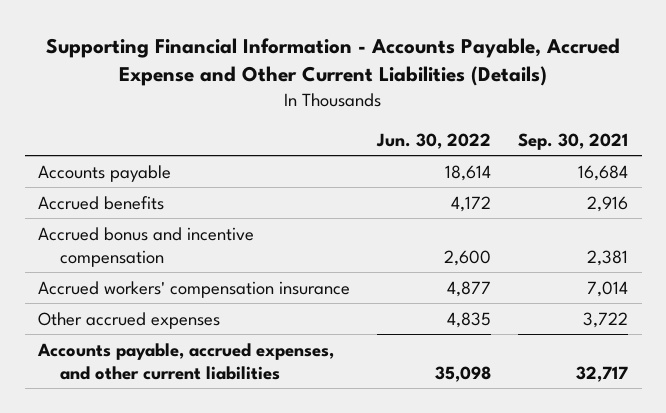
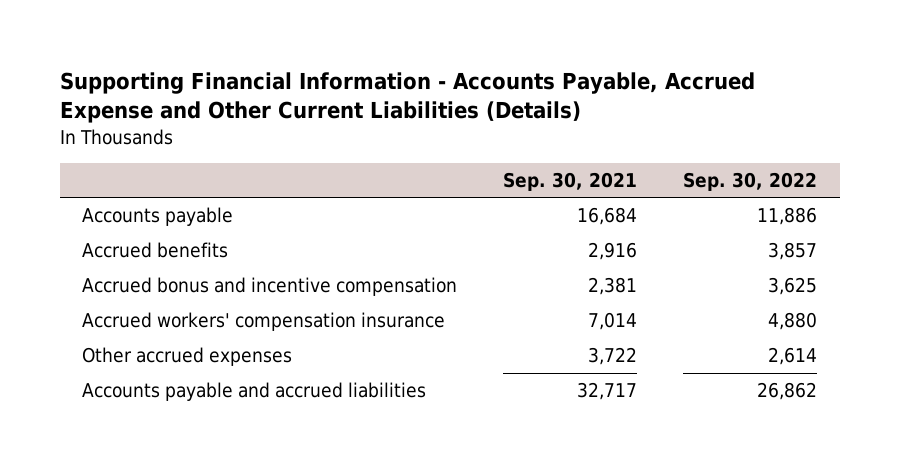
[376,132,492,149] Jun. 30, 2022 -> none
none -> [683,171,818,191] Sep. 30, 2022
[37,342,335,380] Accounts payable, accrued expenses, and other current liabilities -> [82,382,427,402] Accounts payable and accrued liabilities

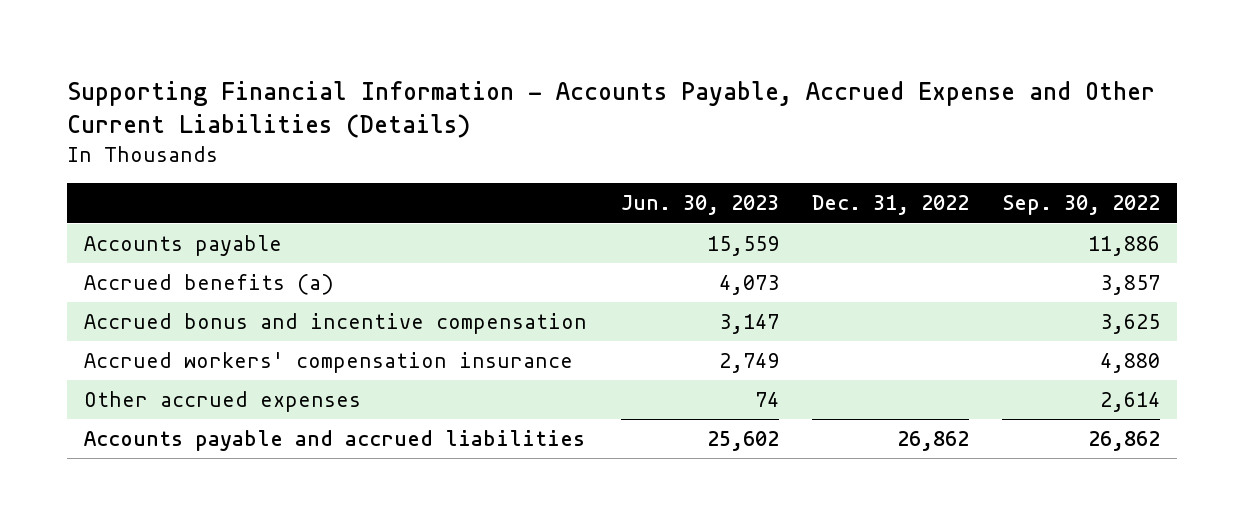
[503,171,638,191] Sep. 30, 2021 -> none
none -> [620,195,779,216] Jun. 30, 2023
none -> [811,195,969,216] Dec. 31, 2022
[82,242,229,259] Accrued benefits -> [84,274,335,296] Accrued benefits (a)

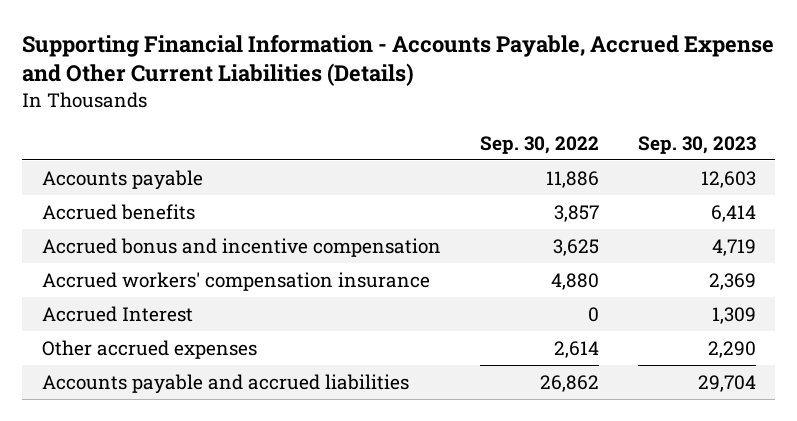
[620,195,779,216] Jun. 30, 2023 -> none
[811,195,969,216] Dec. 31, 2022 -> none
none -> [637,135,756,154] Sep. 30, 2023
[84,274,335,296] Accrued benefits (a) -> [41,203,195,220] Accrued benefits
none -> [41,305,193,322] Accrued Interest

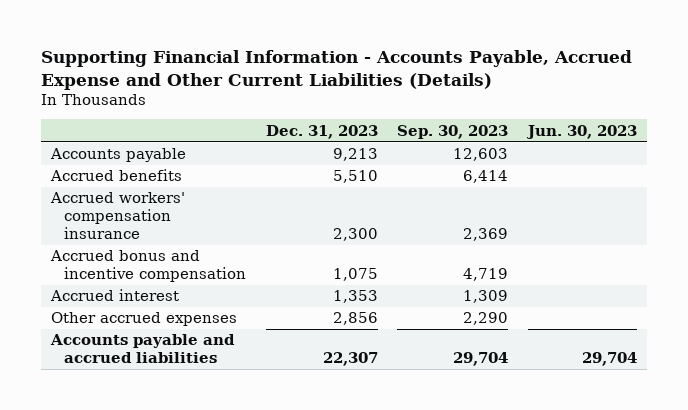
[479,135,599,154] Sep. 30, 2022 -> none
none -> [265,124,378,139] Dec. 31, 2023
none -> [526,124,638,139] Jun. 30, 2023
[41,237,441,257] Accrued bonus and incentive compensation -> [49,250,246,283] Accrued bonus and incentive compensation
[41,305,193,322] Accrued Interest -> [49,289,179,302] Accrued interest

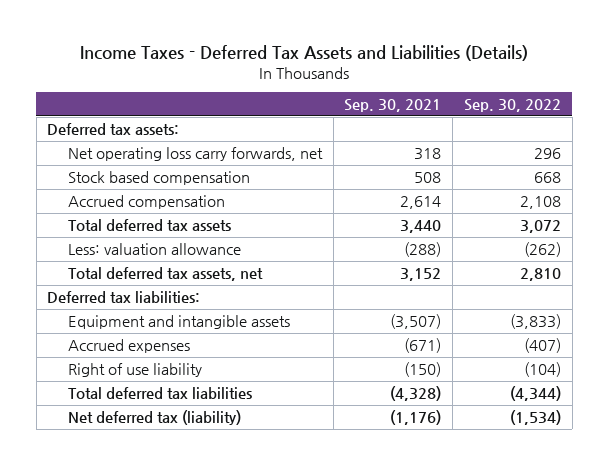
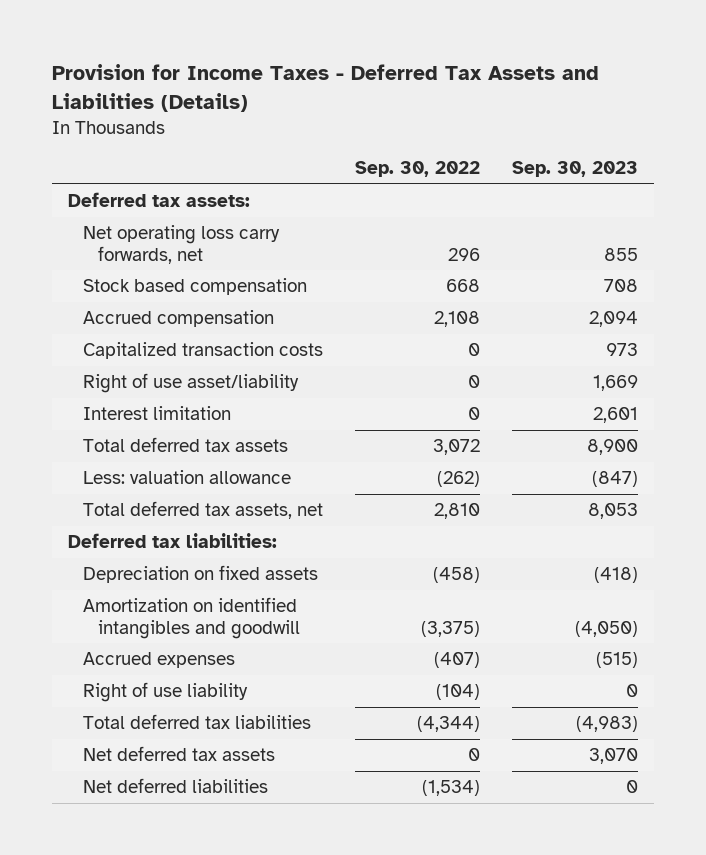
[80,45,529,62] Income Taxes - Deferred Tax Assets and Liabilities (Details) -> [51,64,599,112] Provision for Income Taxes - Deferred Tax Assets and Liabilities (Details)
[344,98,442,112] Sep. 30, 2021 -> none
none -> [512,161,639,178] Sep. 30, 2023
none -> [82,342,323,360] Capitalized transaction costs
none -> [82,373,299,394] Right of use asset/liability
none -> [82,406,231,421] Interest limitation
[67,314,290,329] Equipment and intangible assets -> none
none -> [82,565,318,584] Depreciation on fixed assets
none -> [82,597,300,639] Amortization on identified intangibles and goodwill
none -> [82,746,275,762] Net deferred tax assets
[67,409,241,425] Net deferred tax (liability) -> [82,778,268,794] Net deferred liabilities

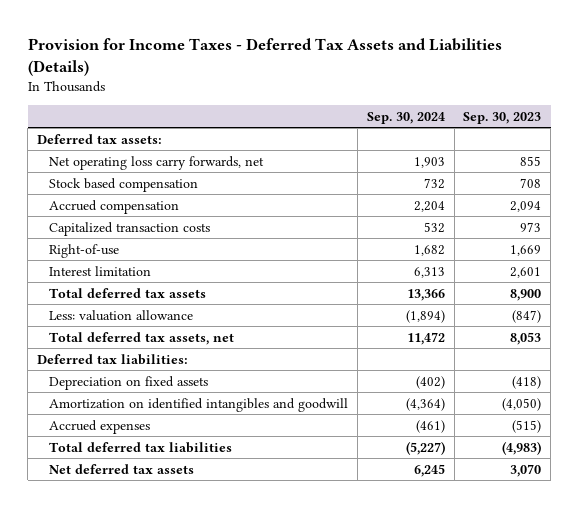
[355,161,481,178] Sep. 30, 2022 -> none
none -> [366,111,445,124] Sep. 30, 2024
[82,373,299,394] Right of use asset/liability -> [49,243,120,258] Right-of-use
[82,682,248,703] Right of use liability -> none
[82,778,268,794] Net deferred liabilities -> none

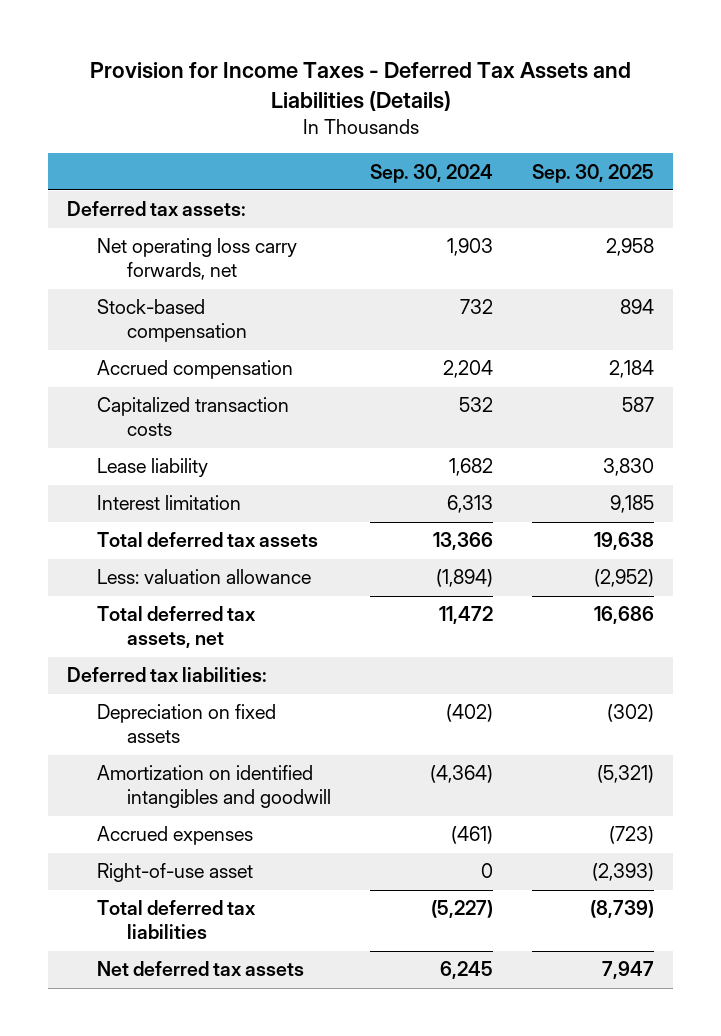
[463,111,542,124] Sep. 30, 2023 -> none
none -> [531,163,654,183] Sep. 30, 2025
[49,177,199,192] Stock based compensation -> [97,299,248,343] Stock-based compensation
[49,243,120,258] Right-of-use -> [97,458,209,478] Lease liability
none -> [97,863,254,883] Right-of-use asset

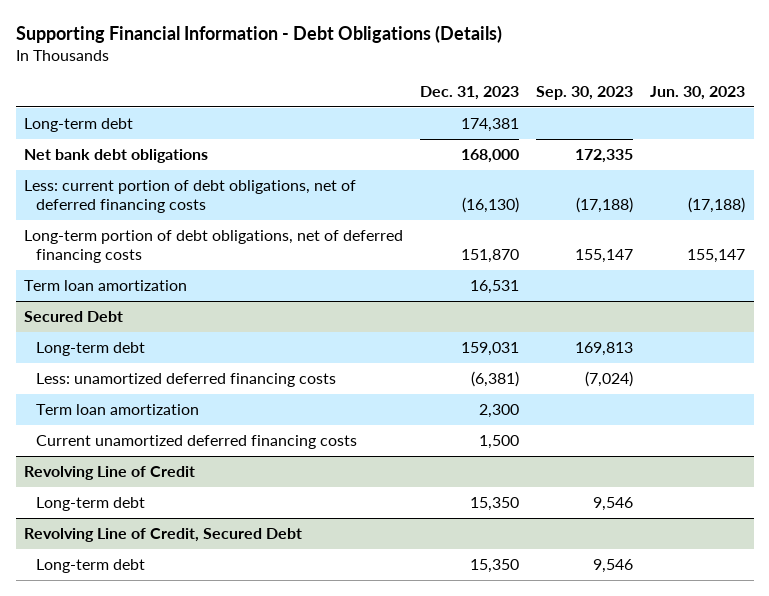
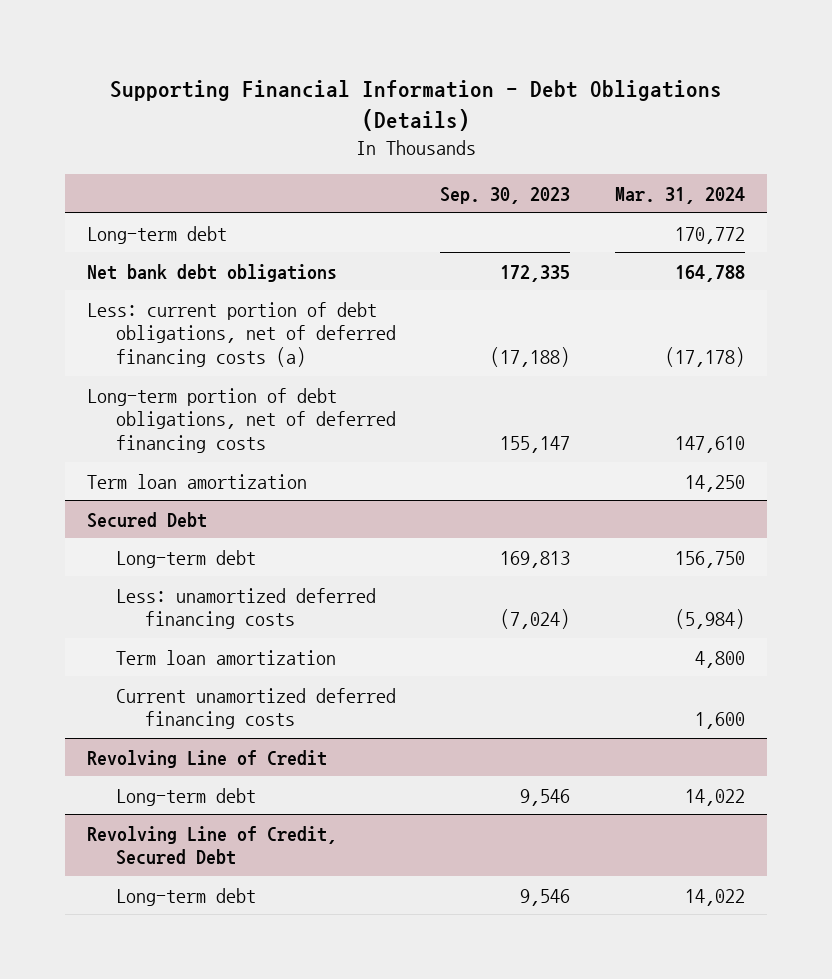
[420,85,520,100] Dec. 31, 2023 -> none
[650,85,746,100] Jun. 30, 2023 -> none
none -> [614,186,745,204] Mar. 31, 2024
[24,179,357,214] Less: current portion of debt obligations, net of deferred financing costs -> [87,301,396,368] Less: current portion of debt obligations, net of deferred financing costs (a)

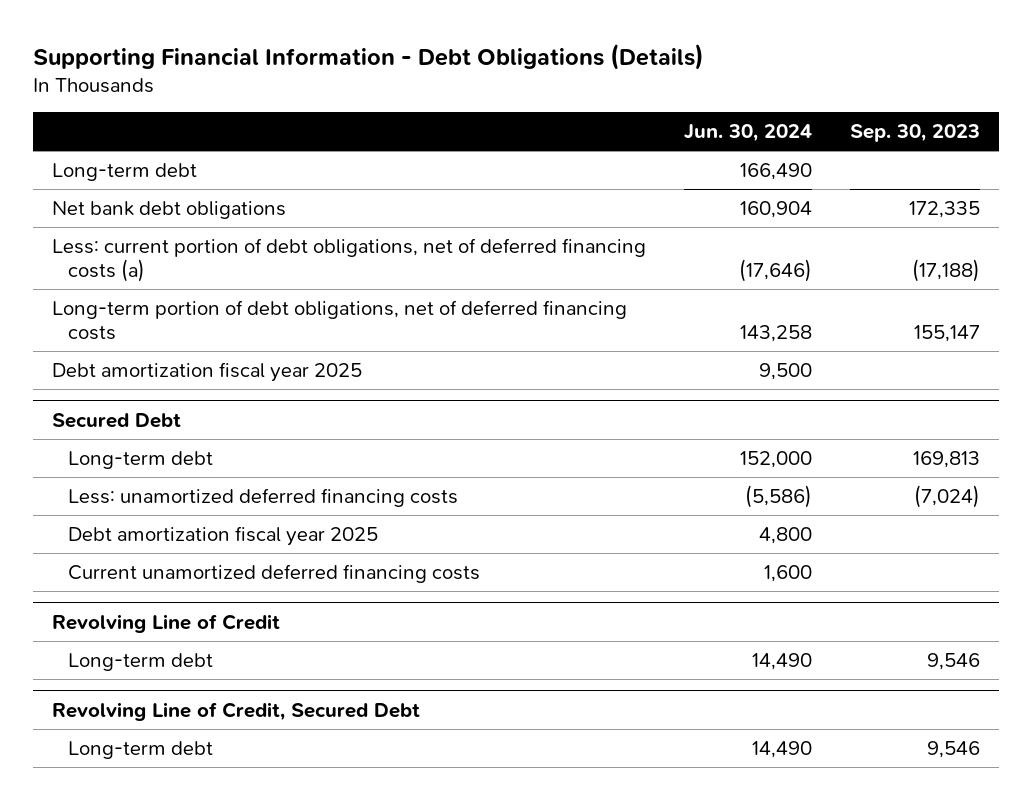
[614,186,745,204] Mar. 31, 2024 -> none
none -> [683,124,812,143] Jun. 30, 2024
[87,473,308,489] Term loan amortization -> [52,362,363,383] Debt amortization fiscal year 2025
[115,649,336,665] Term loan amortization -> [68,526,379,547] Debt amortization fiscal year 2025

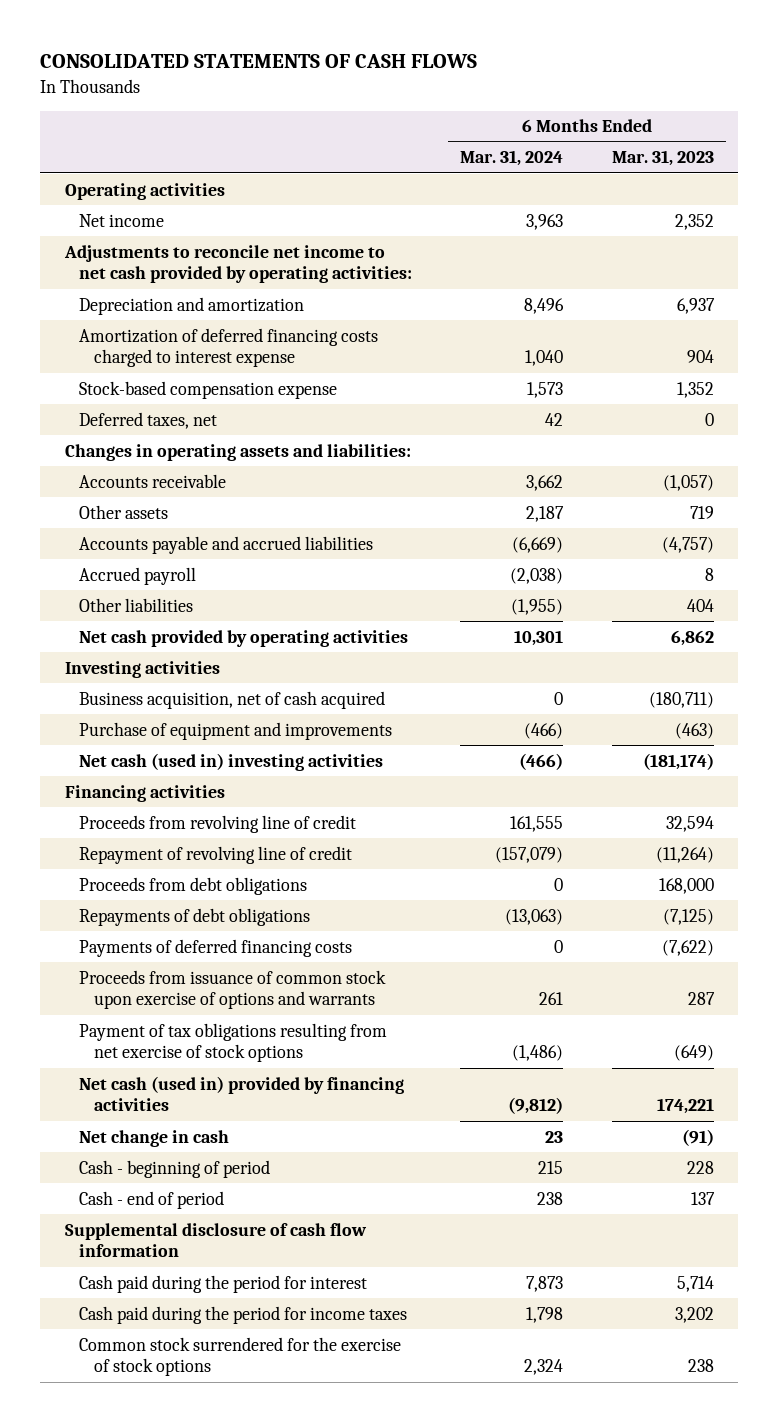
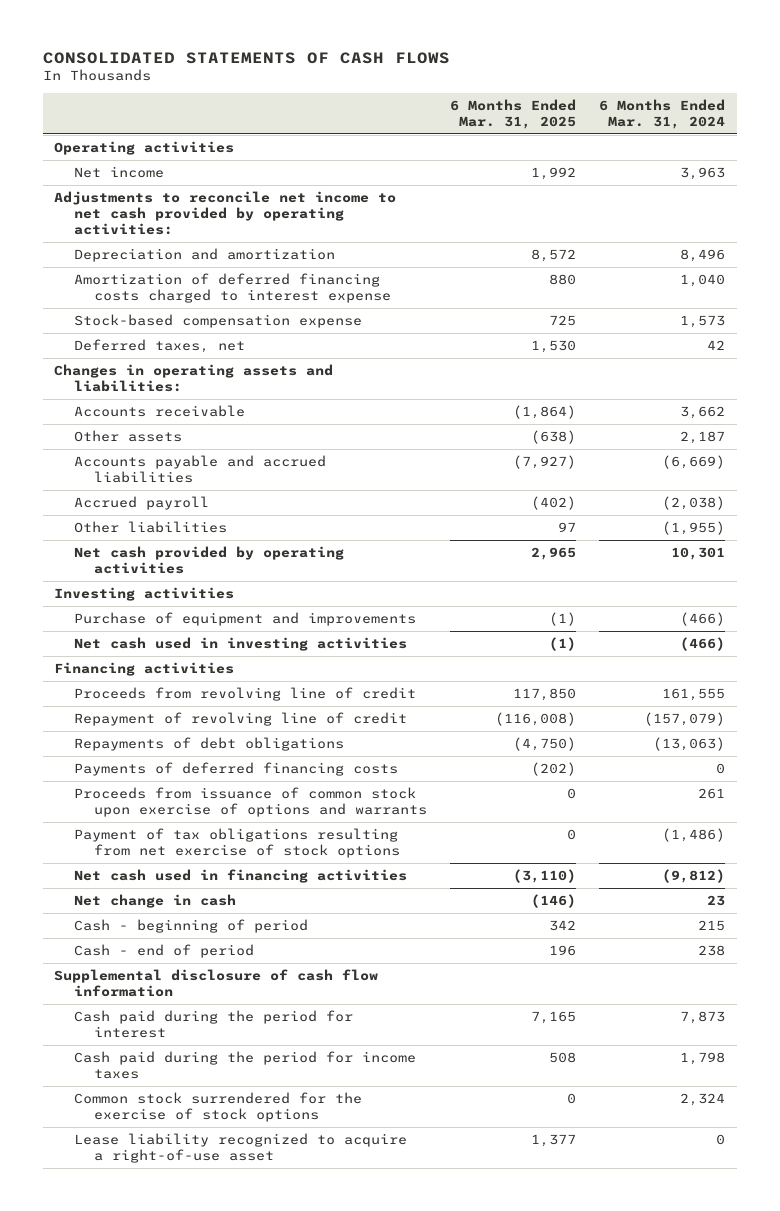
[611,150,714,167] Mar. 31, 2023 -> none
none -> [449,98,576,130] 6 Months Ended Mar. 31, 2025
[79,690,386,709] Business acquisition, net of cash acquired -> none
[79,752,384,771] Net cash (used in) investing activities -> [73,636,407,651] Net cash used in investing activities
[79,876,308,895] Proceeds from debt obligations -> none
[79,1075,405,1112] Net cash (used in) provided by financing activities -> [73,868,407,883] Net cash used in financing activities
none -> [73,1132,407,1163] Lease liability recognized to acquire a right-of-use asset

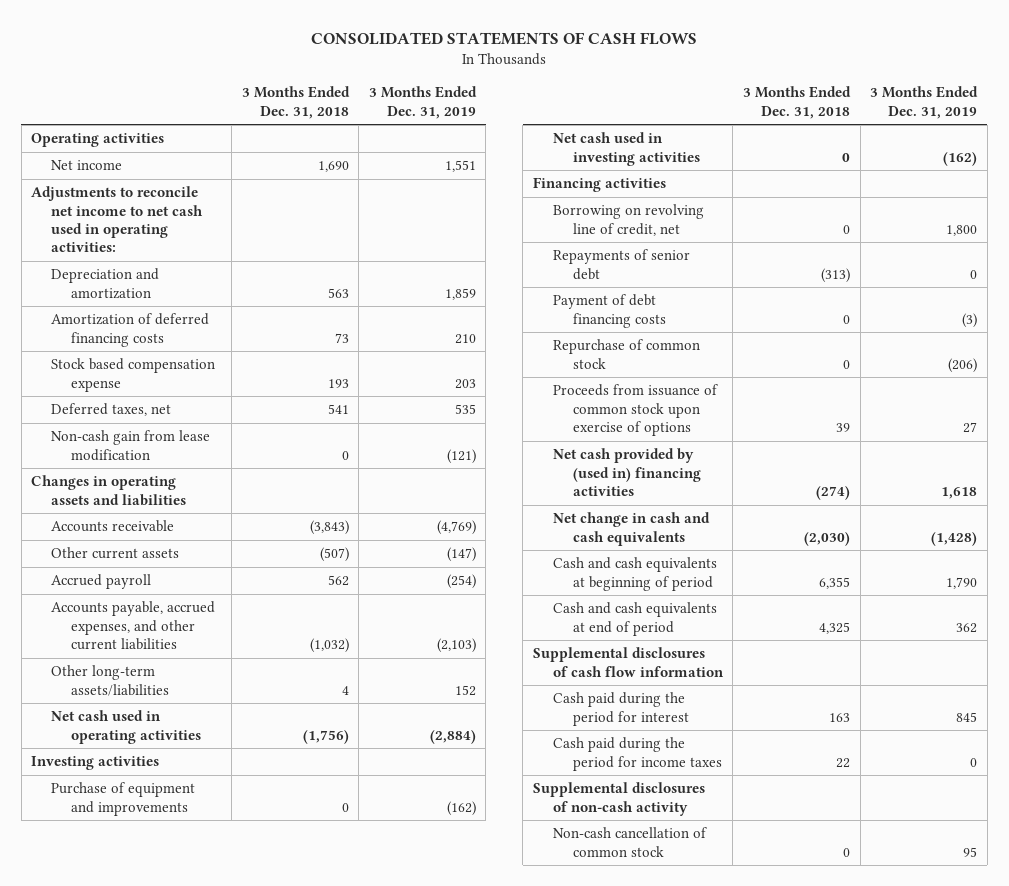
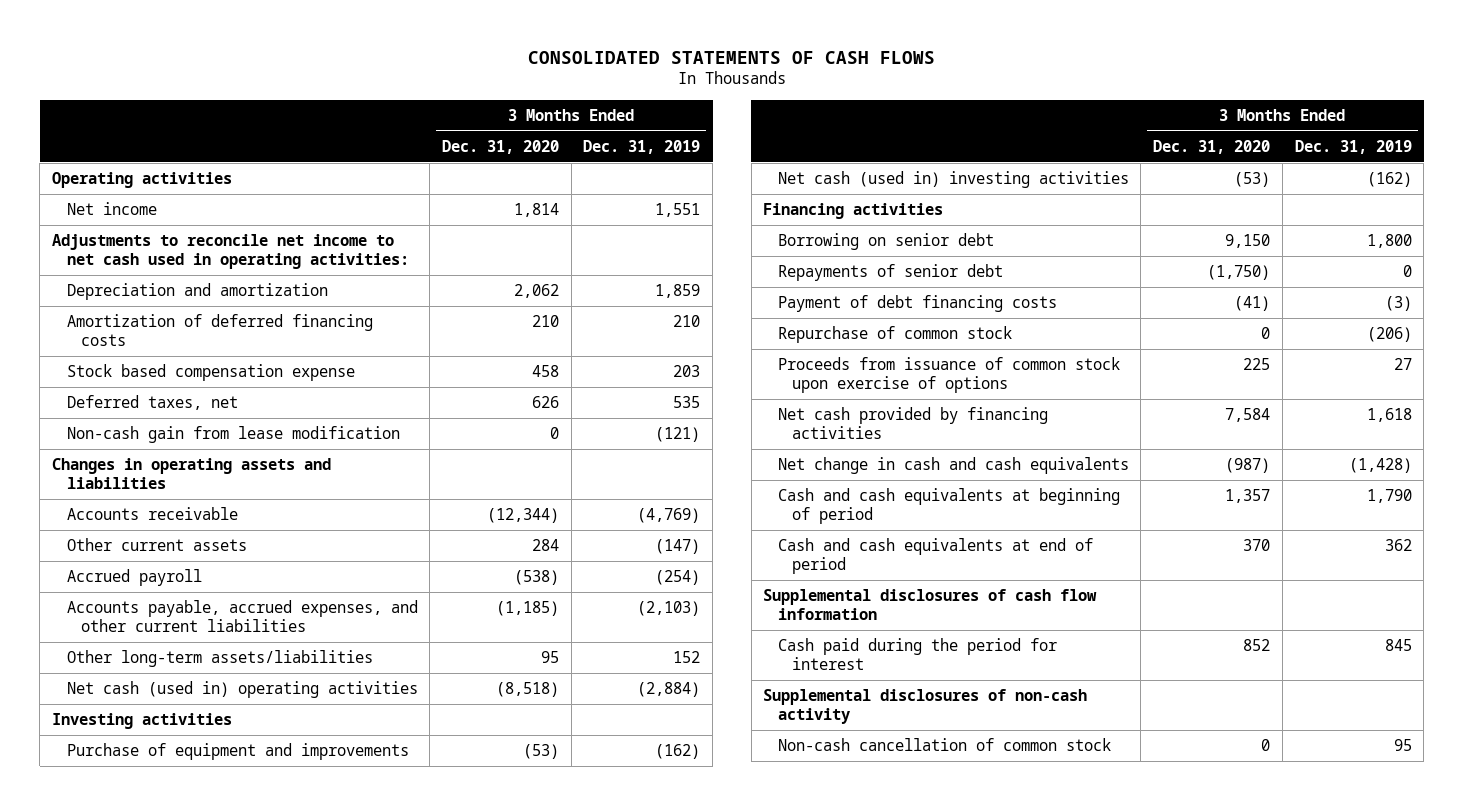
[241,86,350,119] 3 Months Ended Dec. 31, 2018 -> none
none -> [441,139,559,154] Dec. 31, 2020
[51,710,202,744] Net cash used in operating activities -> [66,680,418,698] Net cash (used in) operating activities
[552,132,700,166] Net cash used in investing activities -> [777,170,1129,188] Net cash (used in) investing activities
[552,204,704,236] Borrowing on revolving line of credit, net -> [777,232,994,250] Borrowing on senior debt
[552,448,701,496] Net cash provided by (used in) financing activities -> [777,406,1048,439] Net cash provided by financing activities
[552,737,722,771] Cash paid during the period for income taxes -> none

